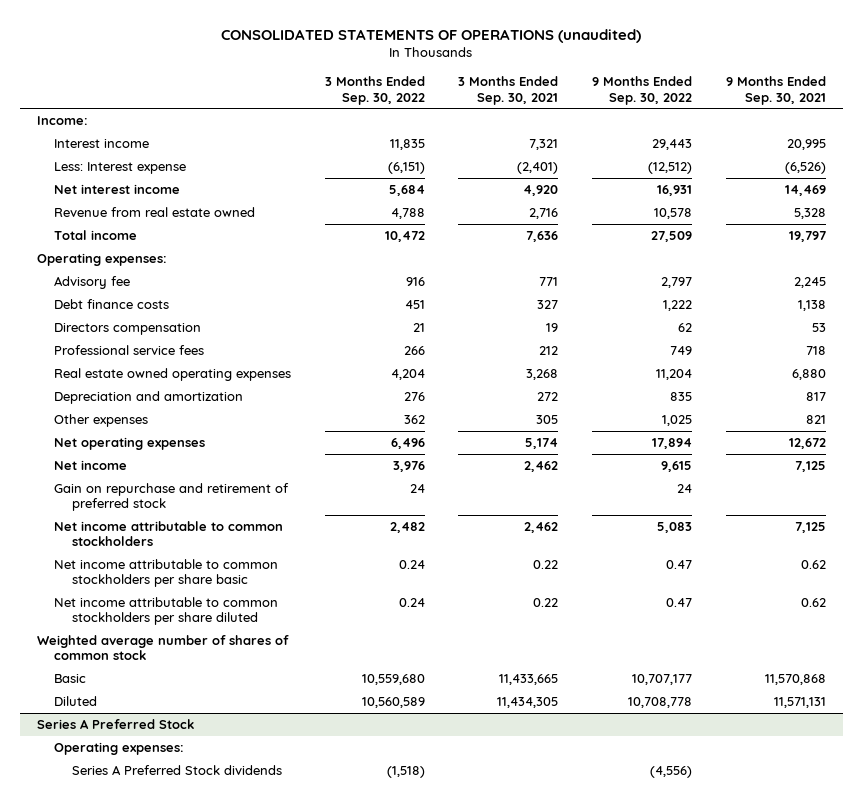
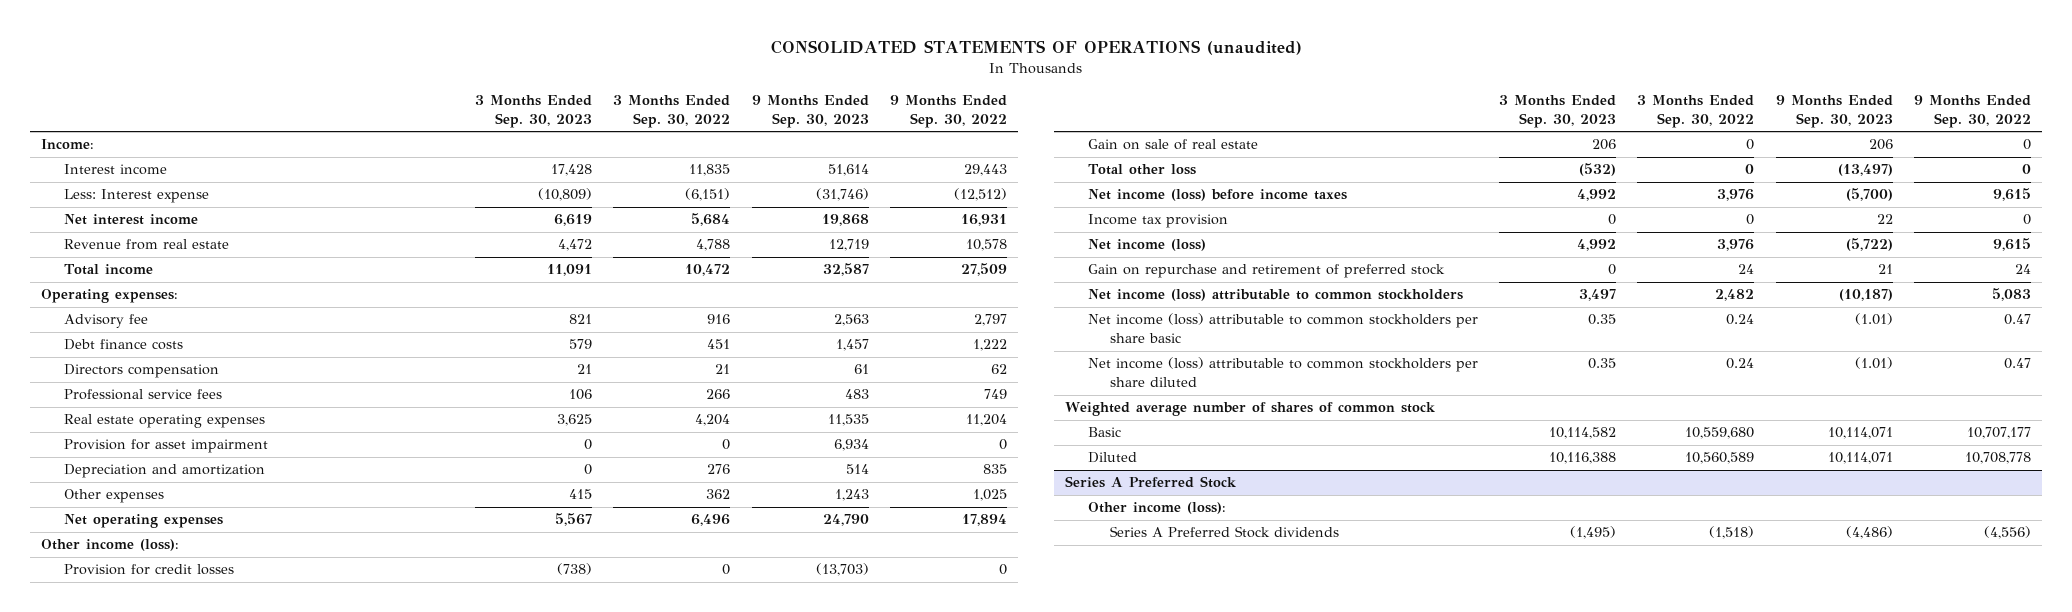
[458,75,559,105] 3 Months Ended Sep. 30, 2021 -> none
[725,75,826,105] 9 Months Ended Sep. 30, 2021 -> none
none -> [475,95,593,129] 3 Months Ended Sep. 30, 2023
none -> [751,95,869,129] 9 Months Ended Sep. 30, 2023
[54,206,256,217] Revenue from real estate owned -> [63,239,229,251] Revenue from real estate
[54,367,292,381] Real estate owned operating expenses -> [63,414,265,429] Real estate operating expenses
none -> [63,439,268,454] Provision for asset impairment
none -> [41,539,180,552] Other income (loss):
none -> [63,564,234,576] Provision for credit losses
none -> [1087,139,1258,151] Gain on sale of real estate
none -> [1087,164,1196,176] Total other loss
none -> [1087,189,1347,202] Net income (loss) before income taxes
none -> [1087,214,1228,229] Income tax provision
[54,459,128,470] Net income -> [1087,239,1206,252] Net income (loss)
[54,520,284,547] Net income attributable to common stockholders -> [1087,289,1463,302] Net income (loss) attributable to common stockholders
[54,558,279,588] Net income attributable to common stockholders per share basic -> [1087,313,1478,344] Net income (loss) attributable to common stockholders per share basic
[54,596,279,626] Net income attributable to common stockholders per share diluted -> [1087,357,1478,388] Net income (loss) attributable to common stockholders per share diluted
[54,741,185,755] Operating expenses: -> none
none -> [1087,502,1226,515] Other income (loss):

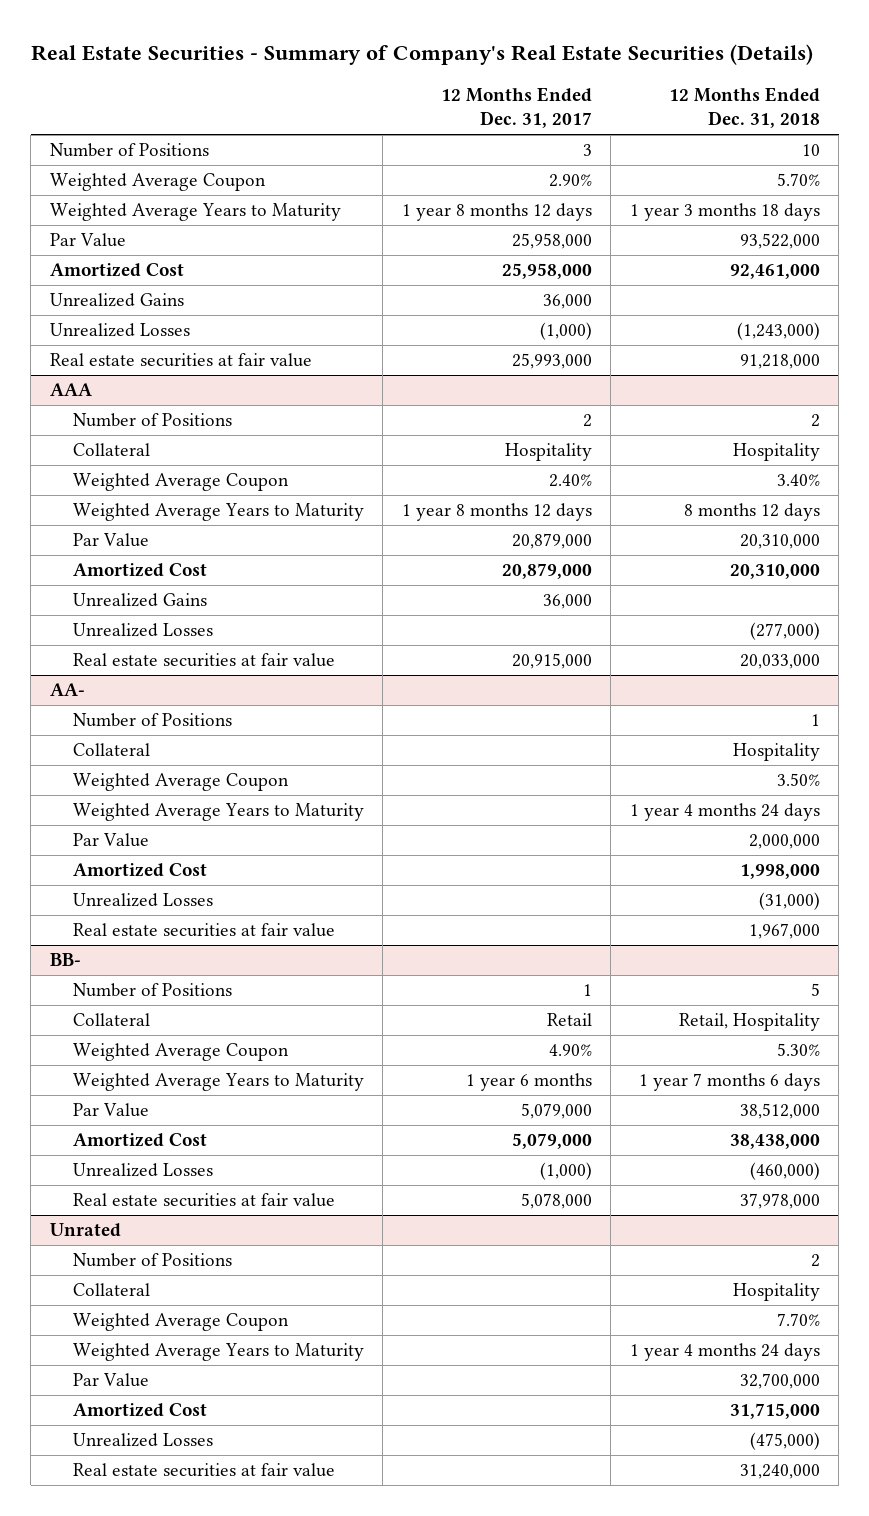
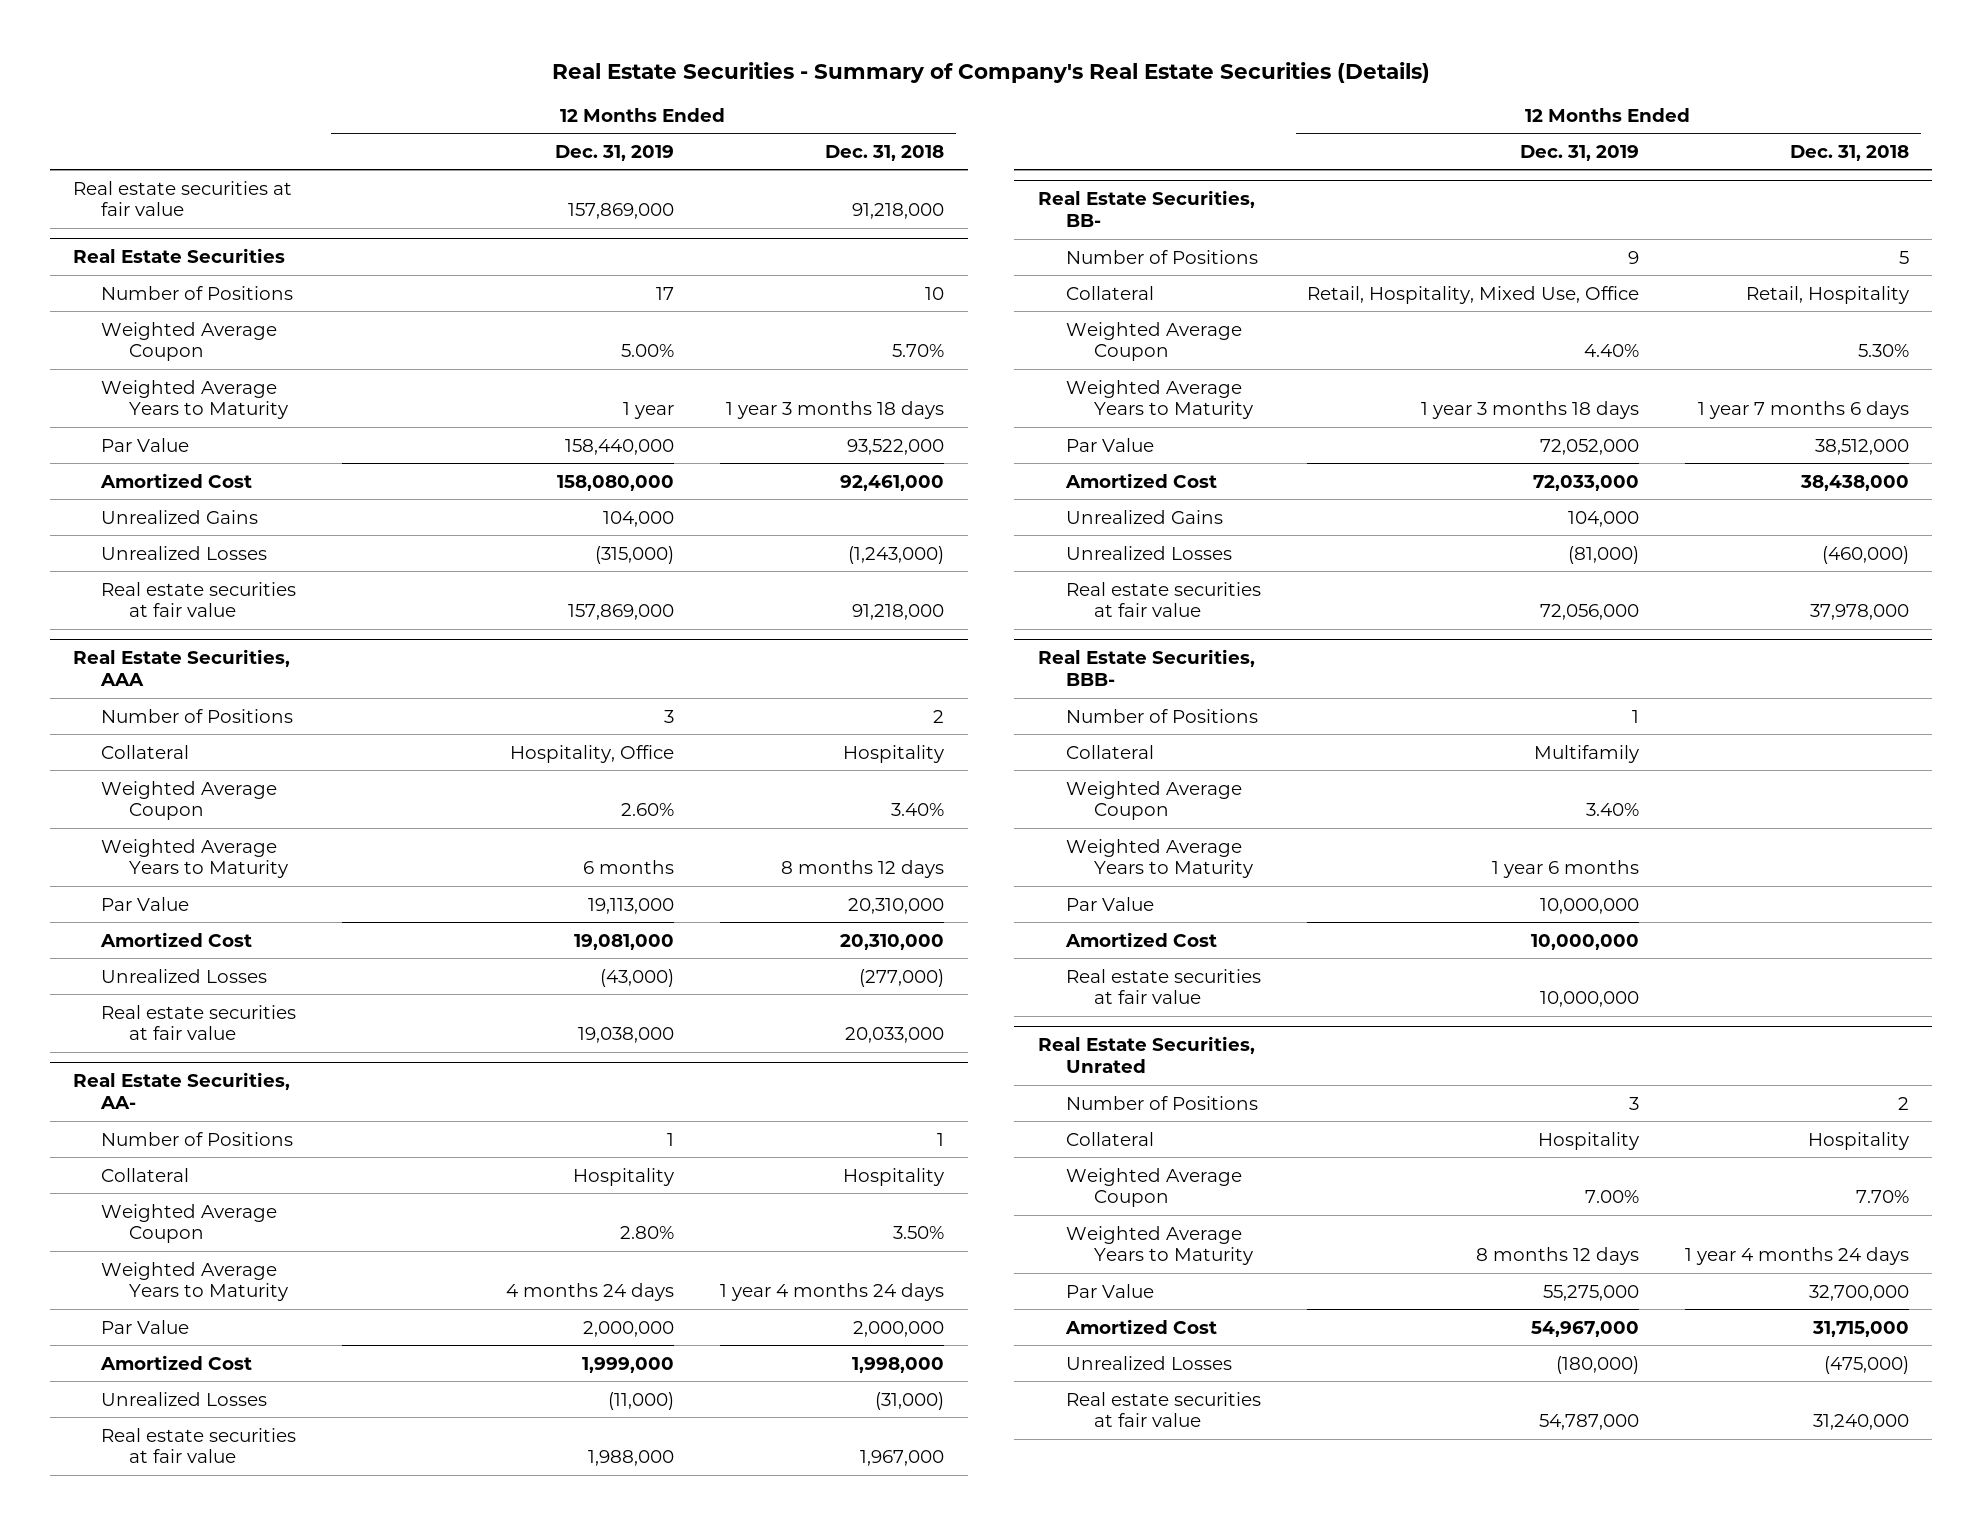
[440,86,592,129] 12 Months Ended Dec. 31, 2017 -> none
none -> [555,144,675,161] Dec. 31, 2019
none -> [72,180,292,217] Real estate securities at fair value
none -> [72,248,285,264] Real Estate Securities
[49,383,92,397] AAA -> none
none -> [72,649,290,687] Real Estate Securities, AAA
[72,593,207,608] Unrealized Gains -> none
[49,683,85,697] AA- -> none
none -> [72,1072,290,1110] Real Estate Securities, AA-
[49,953,81,967] BB- -> none
none -> [1037,190,1255,228] Real Estate Securities, BB-
none -> [1065,509,1223,524] Unrealized Gains
[49,1223,121,1238] Unrated -> none
none -> [1037,649,1255,687] Real Estate Securities, BBB-
none -> [1065,708,1258,723] Number of Positions
none -> [1065,744,1154,759] Collateral
none -> [1065,780,1242,821] Weighted Average Coupon
none -> [1065,838,1254,879] Weighted Average Years to Maturity
none -> [1065,896,1154,911] Par Value
none -> [1064,931,1217,947] Amortized Cost
none -> [1065,968,1261,1005] Real estate securities at fair value
none -> [1037,1036,1255,1074] Real Estate Securities, Unrated

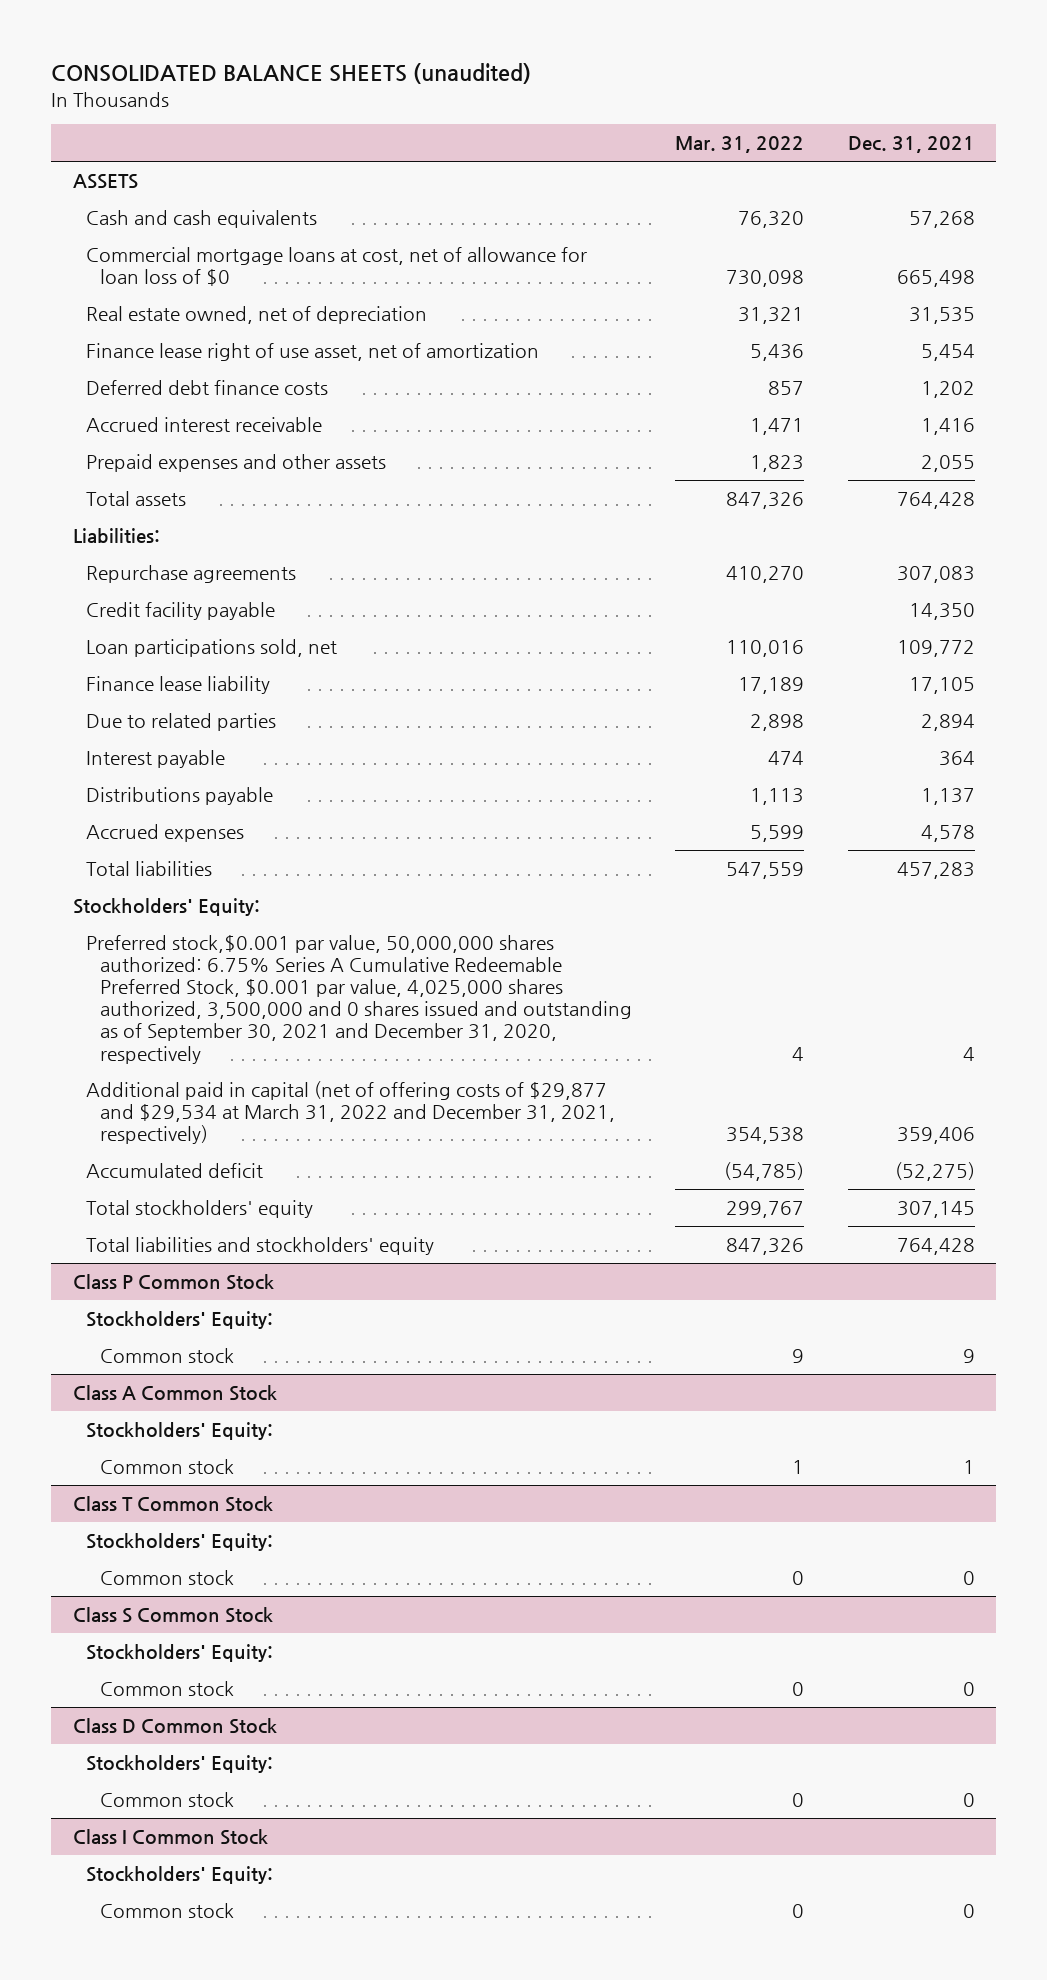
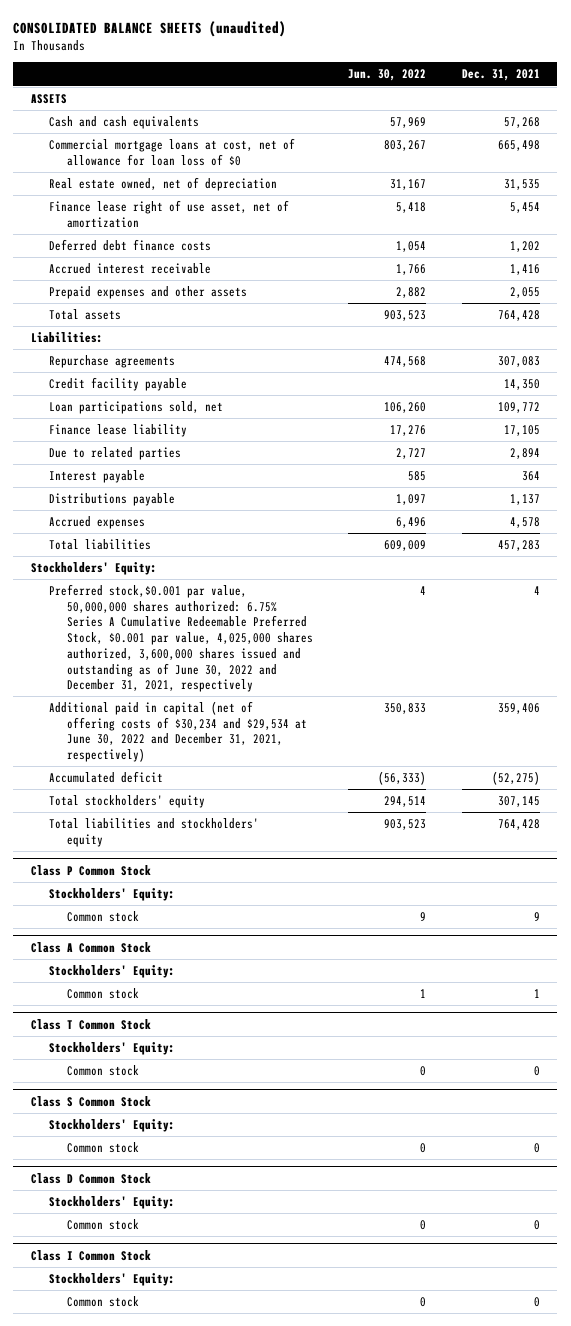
[675,136,805,154] Mar. 31, 2022 -> none
none -> [348,69,427,82] Jun. 30, 2022
[86,934,632,1064] Preferred stock,$0.001 par value, 50,000,000 shares authorized: 6.75% Series A Cumulative Redeemable Preferred Stock, $0.001 par value, 4,025,000 shares authorized, 3,500,000 and 0 shares issued and outstanding as of September 30, 2021 and December 31, 2020, respectively -> [49,584,314,693] Preferred stock,$0.001 par value, 50,000,000 shares authorized: 6.75% Series A Cumulative Redeemable Preferred Stock, $0.001 par value, 4,025,000 shares authorized, 3,600,000 shares issued and outstanding as of June 30, 2022 and December 31, 2021, respectively
[86,1080,615,1145] Additional paid in capital (net of offering costs of $29,877 and $29,534 at March 31, 2022 and December 31, 2021, respectively) -> [49,701,308,763] Additional paid in capital (net of offering costs of $30,234 and $29,534 at June 30, 2022 and December 31, 2021, respectively)

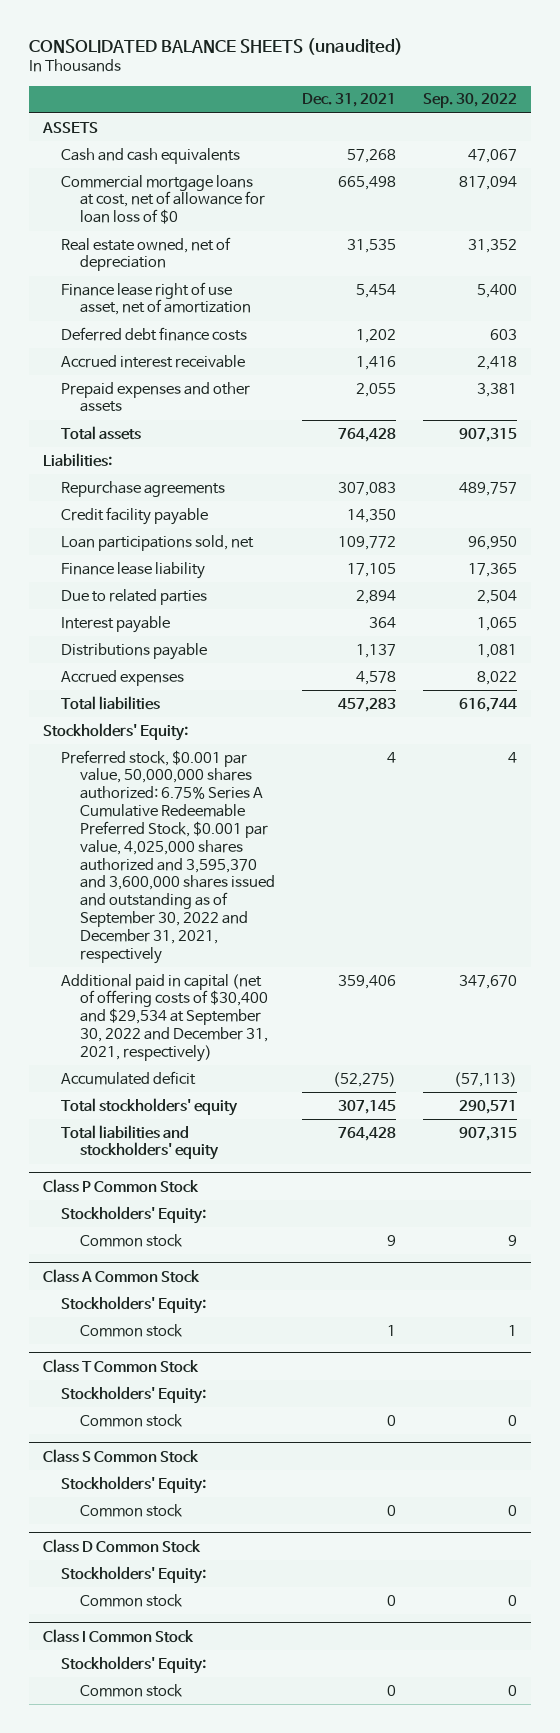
[348,69,427,82] Jun. 30, 2022 -> none
none -> [423,93,518,109] Sep. 30, 2022
[49,584,314,693] Preferred stock,$0.001 par value, 50,000,000 shares authorized: 6.75% Series A Cumulative Redeemable Preferred Stock, $0.001 par value, 4,025,000 shares authorized, 3,600,000 shares issued and outstanding as of June 30, 2022 and December 31, 2021, respectively -> [61,749,275,964] Preferred stock, $0.001 par value, 50,000,000 shares authorized: 6.75% Series A Cumulative Redeemable Preferred Stock, $0.001 par value, 4,025,000 shares authorized and 3,595,370 and 3,600,000 shares issued and outstanding as of September 30, 2022 and December 31, 2021, respectively
[49,701,308,763] Additional paid in capital (net of offering costs of $30,234 and $29,534 at June 30, 2022 and December 31, 2021, respectively) -> [61,973,268,1062] Additional paid in capital (net of offering costs of $30,400 and $29,534 at September 30, 2022 and December 31, 2021, respectively)

